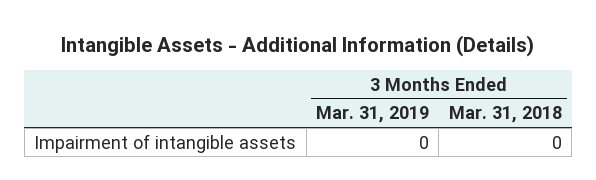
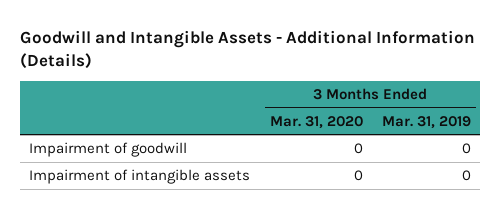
[60,35,534,58] Intangible Assets - Additional Information (Details) -> [19,29,475,70] Goodwill and Intangible Assets - Additional Information (Details)
[448,106,562,124] Mar. 31, 2018 -> none
none -> [269,115,363,129] Mar. 31, 2020
none -> [29,142,188,158] Impairment of goodwill

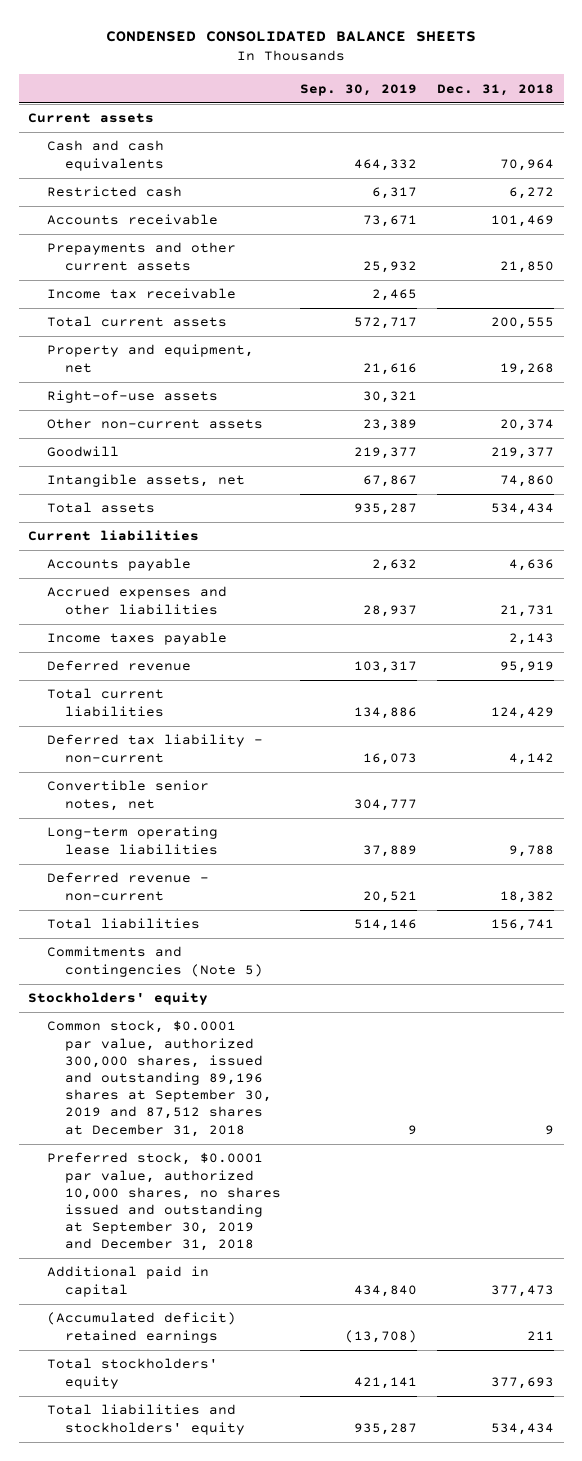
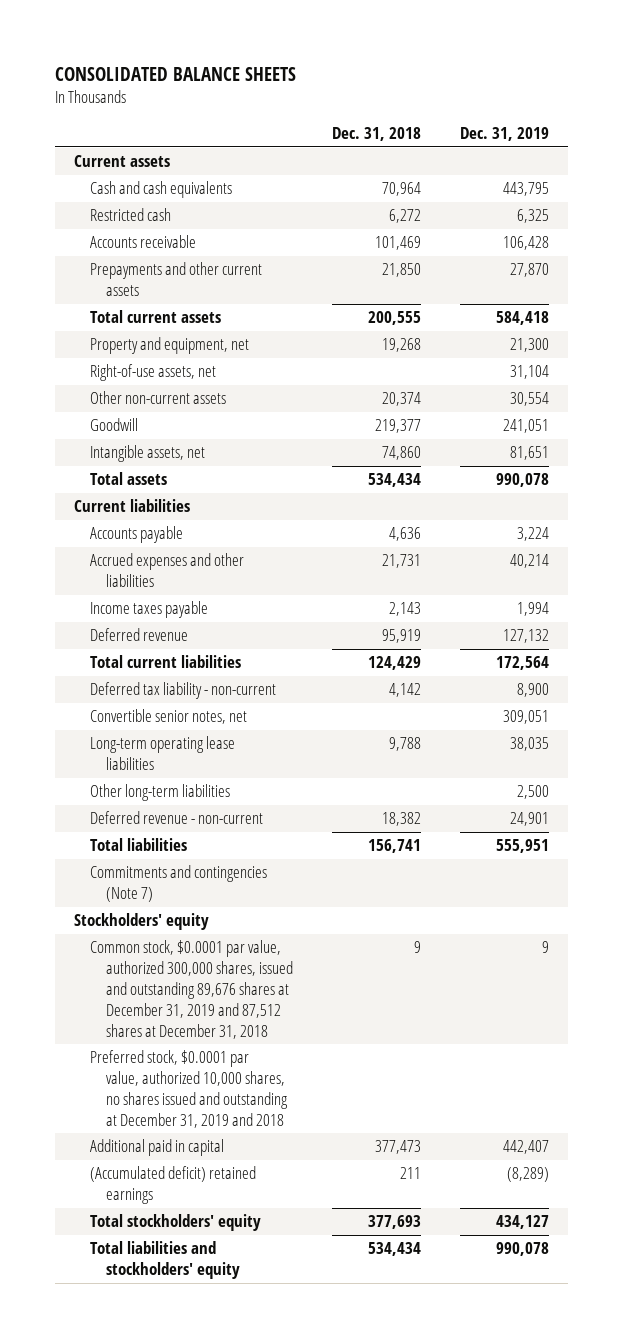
[106,30,477,42] CONDENSED CONSOLIDATED BALANCE SHEETS -> [55,66,297,81] CONSOLIDATED BALANCE SHEETS
[300,83,418,96] Sep. 30, 2019 -> none
none -> [459,127,549,142] Dec. 31, 2019
[46,288,236,300] Income tax receivable -> none
[46,390,218,404] Right-of-use assets -> [90,364,217,382] Right-of-use assets, net
none -> [90,784,231,802] Other long-term liabilities
[46,946,263,977] Commitments and contingencies (Note 5) -> [90,865,268,903] Commitments and contingencies (Note 7)
[46,1020,272,1137] Common stock, $0.0001 par value, authorized 300,000 shares, issued and outstanding 89,196 shares at September 30, 2019 and 87,512 shares at December 31, 2018 -> [90,940,293,1039] Common stock, $0.0001 par value, authorized 300,000 shares, issued and outstanding 89,676 shares at December 31, 2019 and 87,512 shares at December 31, 2018
[46,1152,281,1252] Preferred stock, $0.0001 par value, authorized 10,000 shares, no shares issued and outstanding at September 30, 2019 and December 31, 2018 -> [90,1050,288,1128] Preferred stock, $0.0001 par value, authorized 10,000 shares, no shares issued and outstanding at December 31, 2019 and 2018

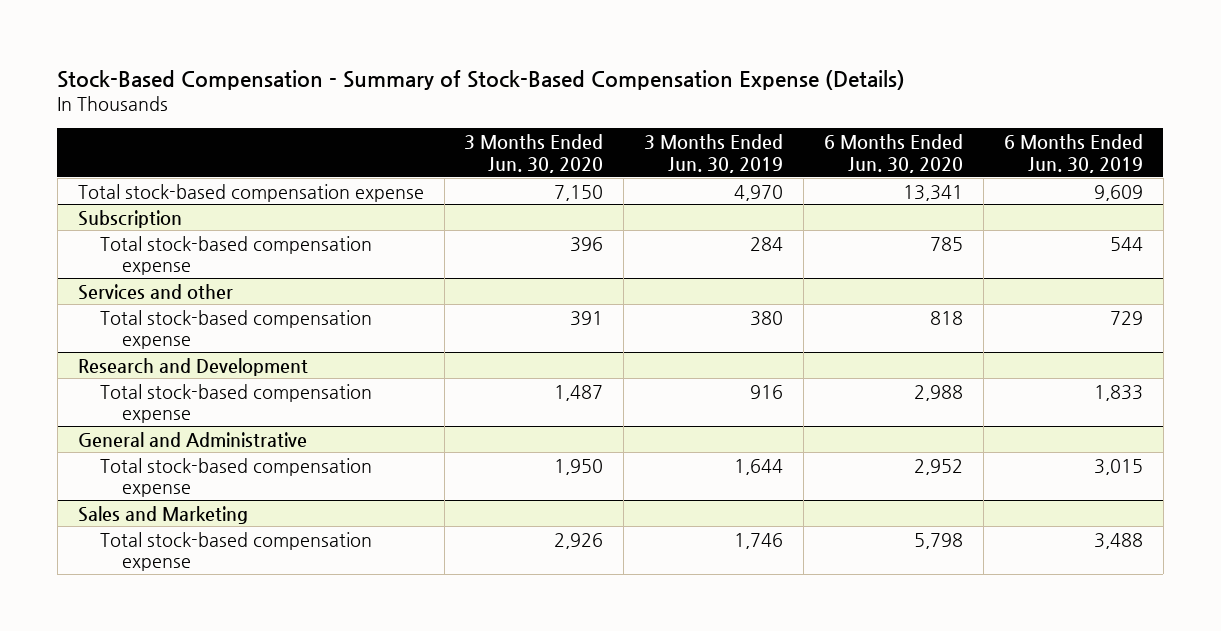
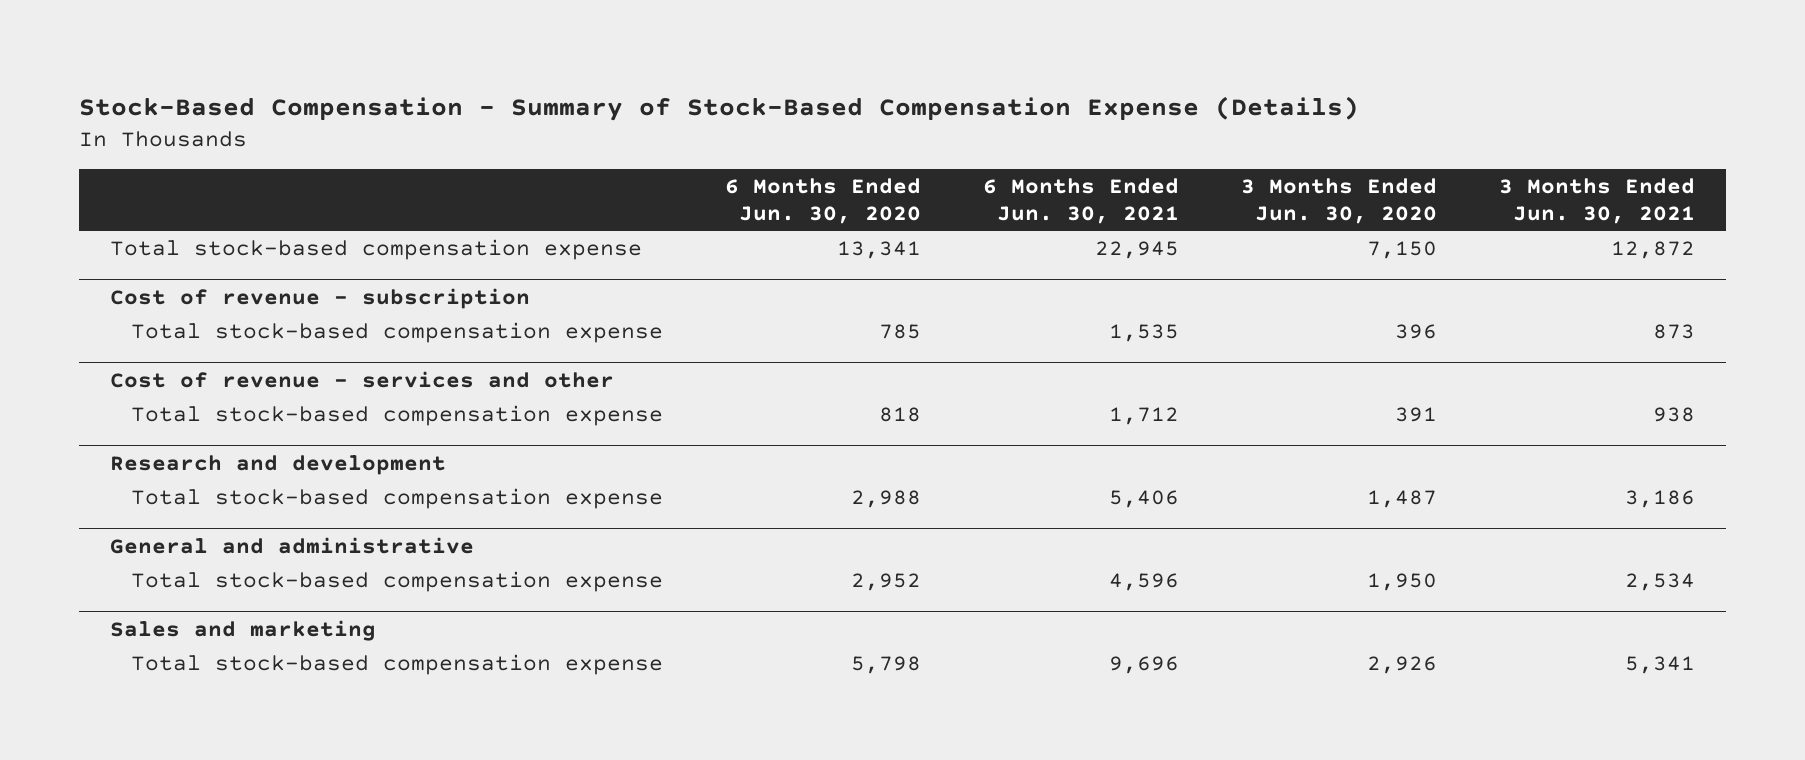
[644,133,784,173] 3 Months Ended Jun. 30, 2019 -> none
[1003,133,1143,173] 6 Months Ended Jun. 30, 2019 -> none
none -> [982,177,1179,224] 6 Months Ended Jun. 30, 2021
none -> [1499,177,1696,224] 3 Months Ended Jun. 30, 2021
[77,209,182,228] Subscription -> none
none -> [110,287,531,309] Cost of revenue - subscription
[77,283,233,300] Services and other -> [110,370,615,388] Cost of revenue - services and other
[77,357,308,376] Research and Development -> [110,454,447,475] Research and development
[77,431,307,447] General and Administrative -> [110,536,475,554] General and administrative
[77,505,248,524] Sales and Marketing -> [110,619,377,641] Sales and marketing

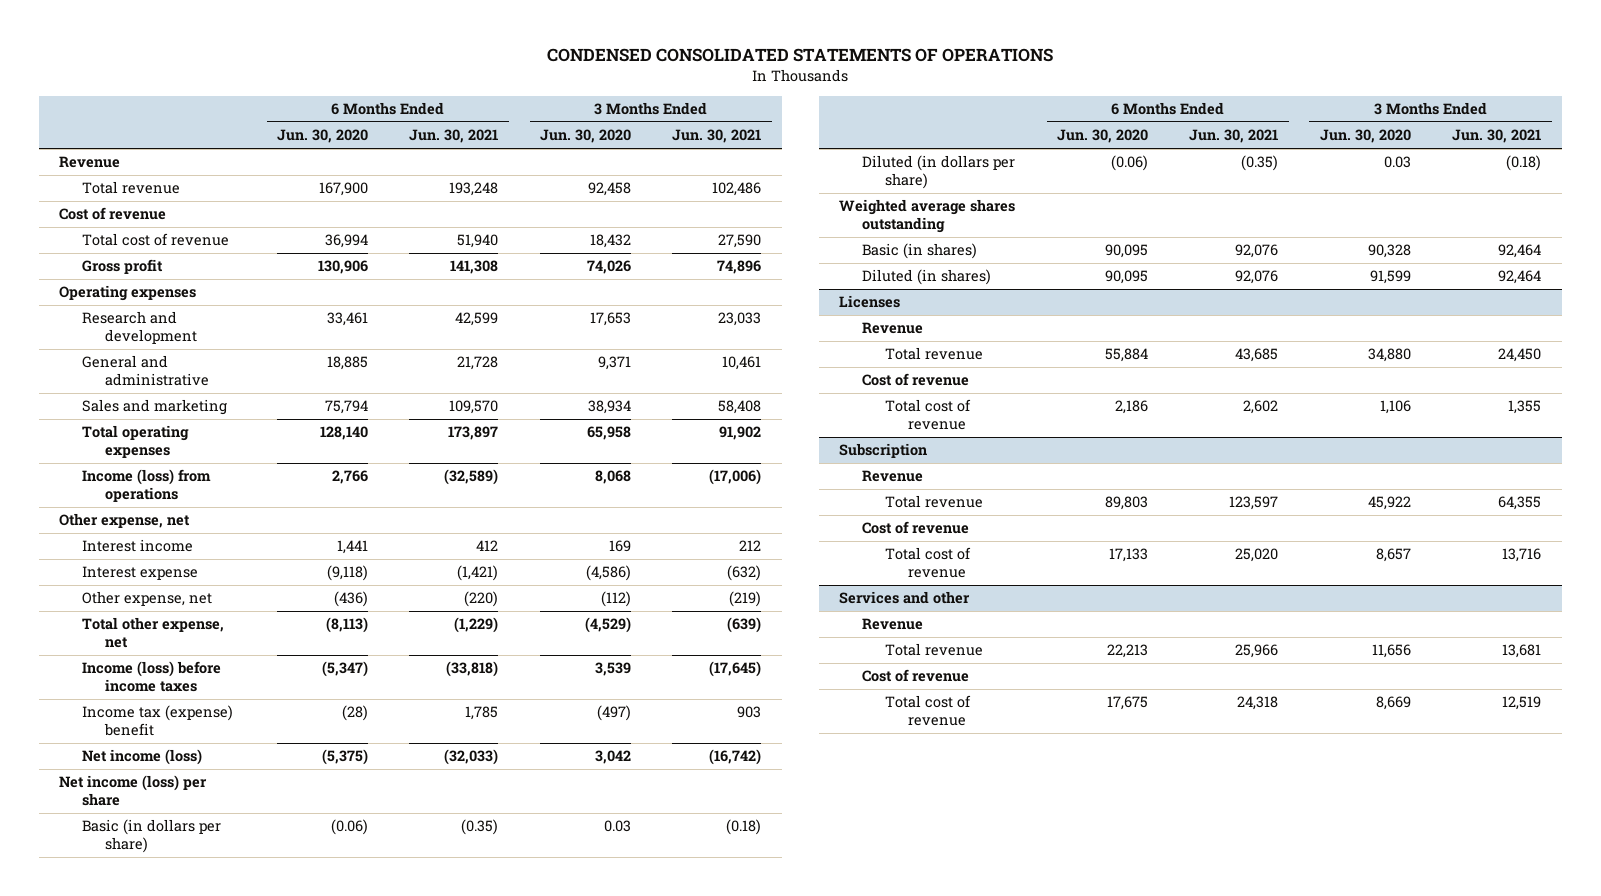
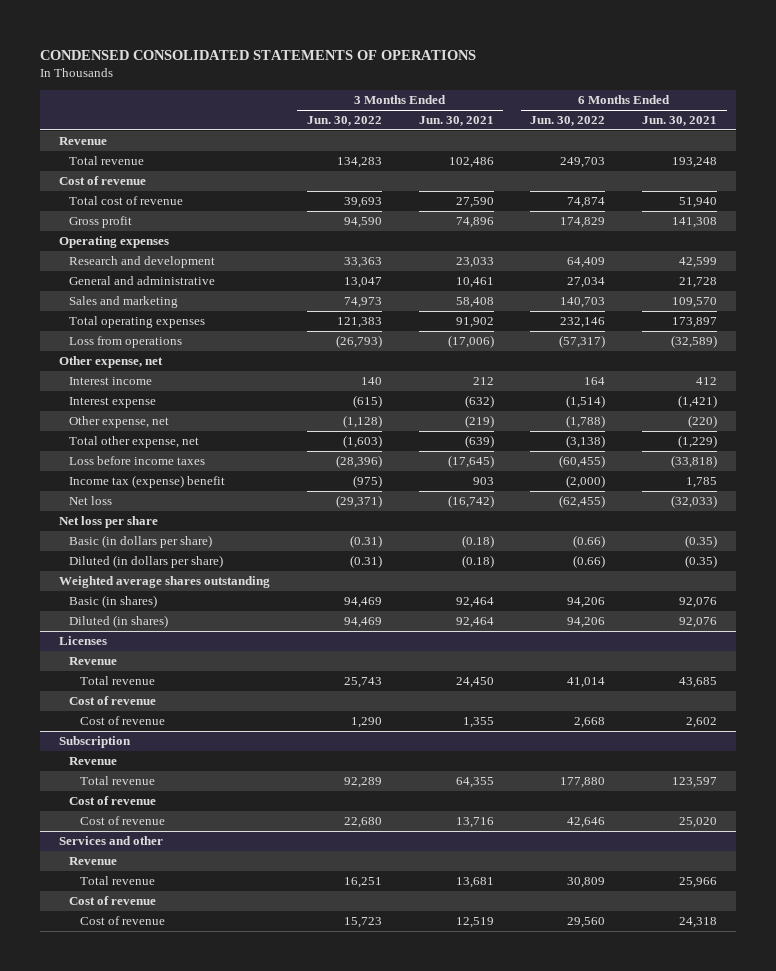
[276,129,368,144] Jun. 30, 2020 -> none
[539,129,631,144] Jun. 30, 2020 -> none
none -> [306,116,382,127] Jun. 30, 2022
none -> [530,116,606,127] Jun. 30, 2022
[82,469,212,503] Income (loss) from operations -> [69,336,183,349] Loss from operations
[82,661,222,693] Income (loss) before income taxes -> [69,456,206,466] Loss before income taxes
[82,749,203,766] Net income (loss) -> [69,496,113,506] Net loss
[59,775,208,807] Net income (loss) per share -> [58,516,158,529] Net loss per share
[884,399,971,431] Total cost of revenue -> [80,716,166,726] Cost of revenue
[884,547,971,579] Total cost of revenue -> [80,816,166,826] Cost of revenue
[884,695,971,727] Total cost of revenue -> [80,916,166,926] Cost of revenue

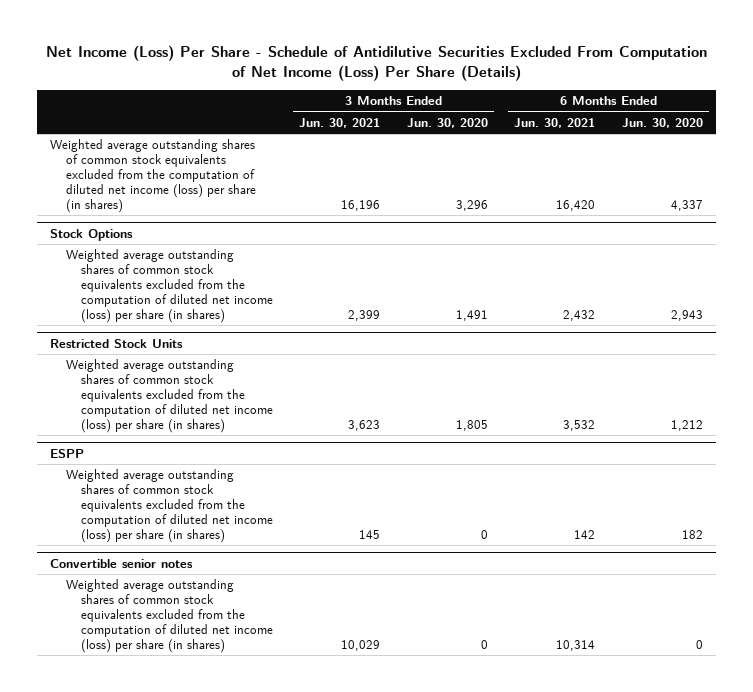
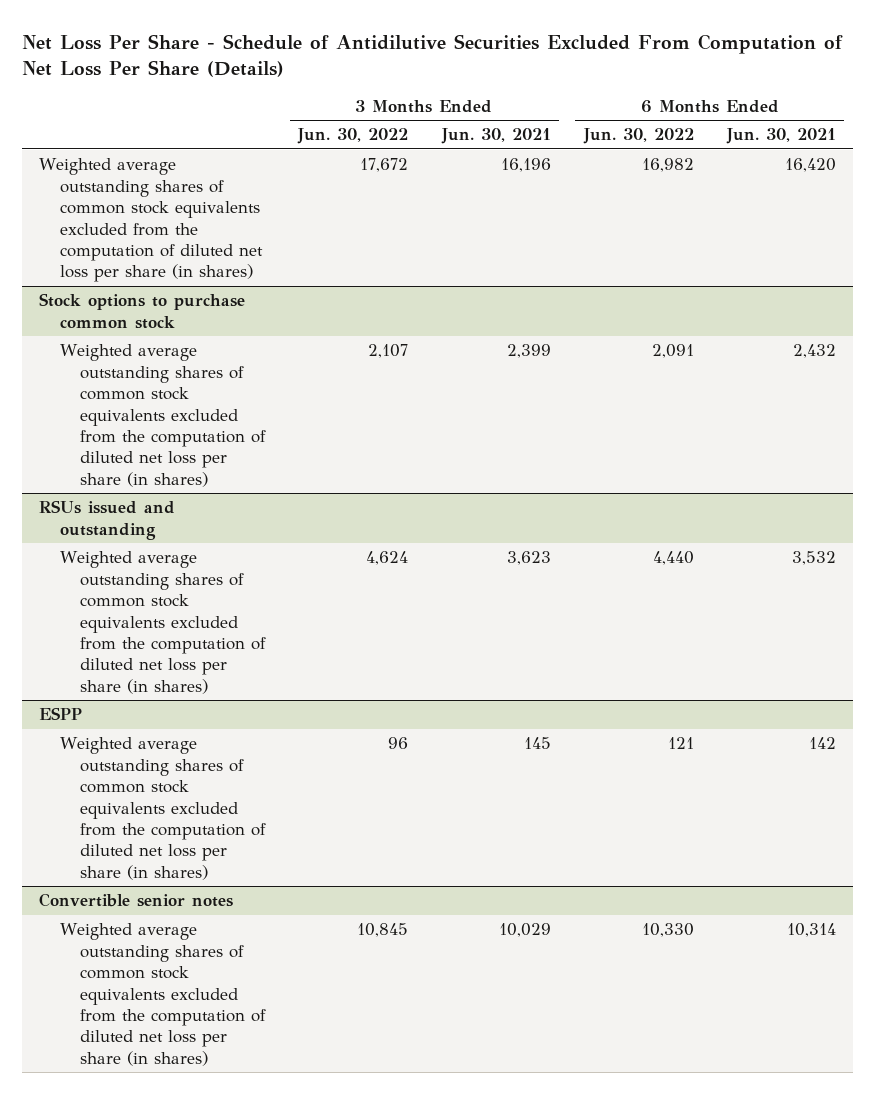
[45,45,707,81] Net Income (Loss) Per Share - Schedule of Antidilutive Securities Excluded From Computation of Net Income (Loss) Per Share (Details) -> [22,33,844,77] Net Loss Per Share - Schedule of Antidilutive Securities Excluded From Computation of Net Loss Per Share (Details)
[406,117,488,128] Jun. 30, 2020 -> none
[621,117,703,128] Jun. 30, 2020 -> none
none -> [297,128,409,145] Jun. 30, 2022
none -> [582,128,694,145] Jun. 30, 2022
[50,139,256,214] Weighted average outstanding shares of common stock equivalents excluded from the computation of diluted net income (loss) per share (in shares) -> [39,158,263,283] Weighted average outstanding shares of common stock equivalents excluded from the computation of diluted net loss per share (in shares)
[50,228,134,241] Stock Options -> [39,293,246,329] Stock options to purchase common stock
[65,249,273,324] Weighted average outstanding shares of common stock equivalents excluded from the computation of diluted net income (loss) per share (in shares) -> [59,344,266,487] Weighted average outstanding shares of common stock equivalents excluded from the computation of diluted net loss per share (in shares)
[50,338,184,348] Restricted Stock Units -> [39,500,176,540] RSUs issued and outstanding
[65,359,273,434] Weighted average outstanding shares of common stock equivalents excluded from the computation of diluted net income (loss) per share (in shares) -> [59,551,266,694] Weighted average outstanding shares of common stock equivalents excluded from the computation of diluted net loss per share (in shares)
[65,469,273,544] Weighted average outstanding shares of common stock equivalents excluded from the computation of diluted net income (loss) per share (in shares) -> [59,737,266,880] Weighted average outstanding shares of common stock equivalents excluded from the computation of diluted net loss per share (in shares)
[65,579,273,654] Weighted average outstanding shares of common stock equivalents excluded from the computation of diluted net income (loss) per share (in shares) -> [59,923,266,1066] Weighted average outstanding shares of common stock equivalents excluded from the computation of diluted net loss per share (in shares)

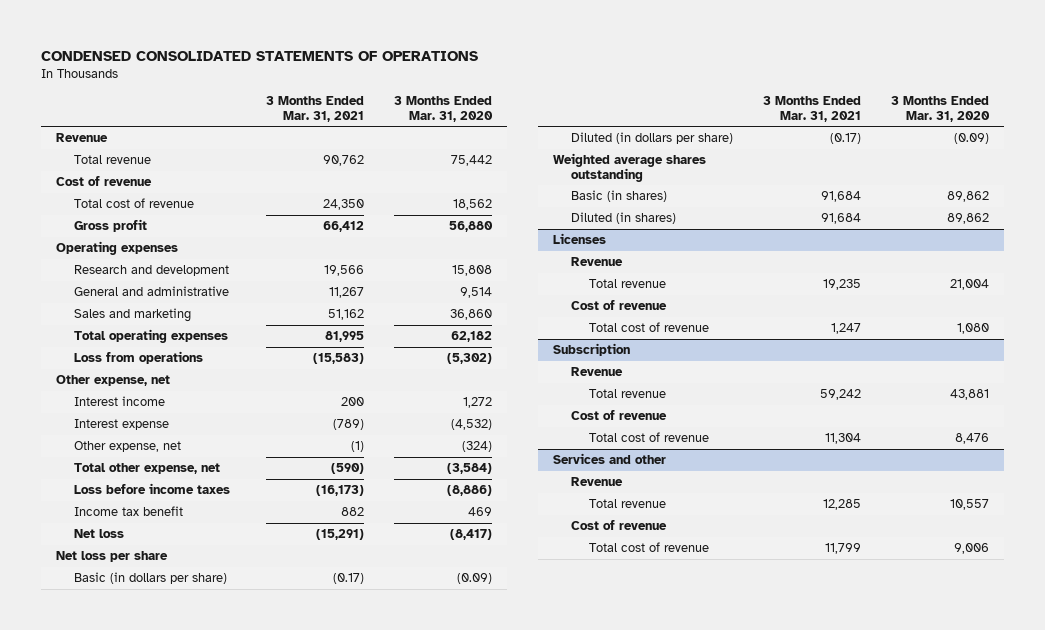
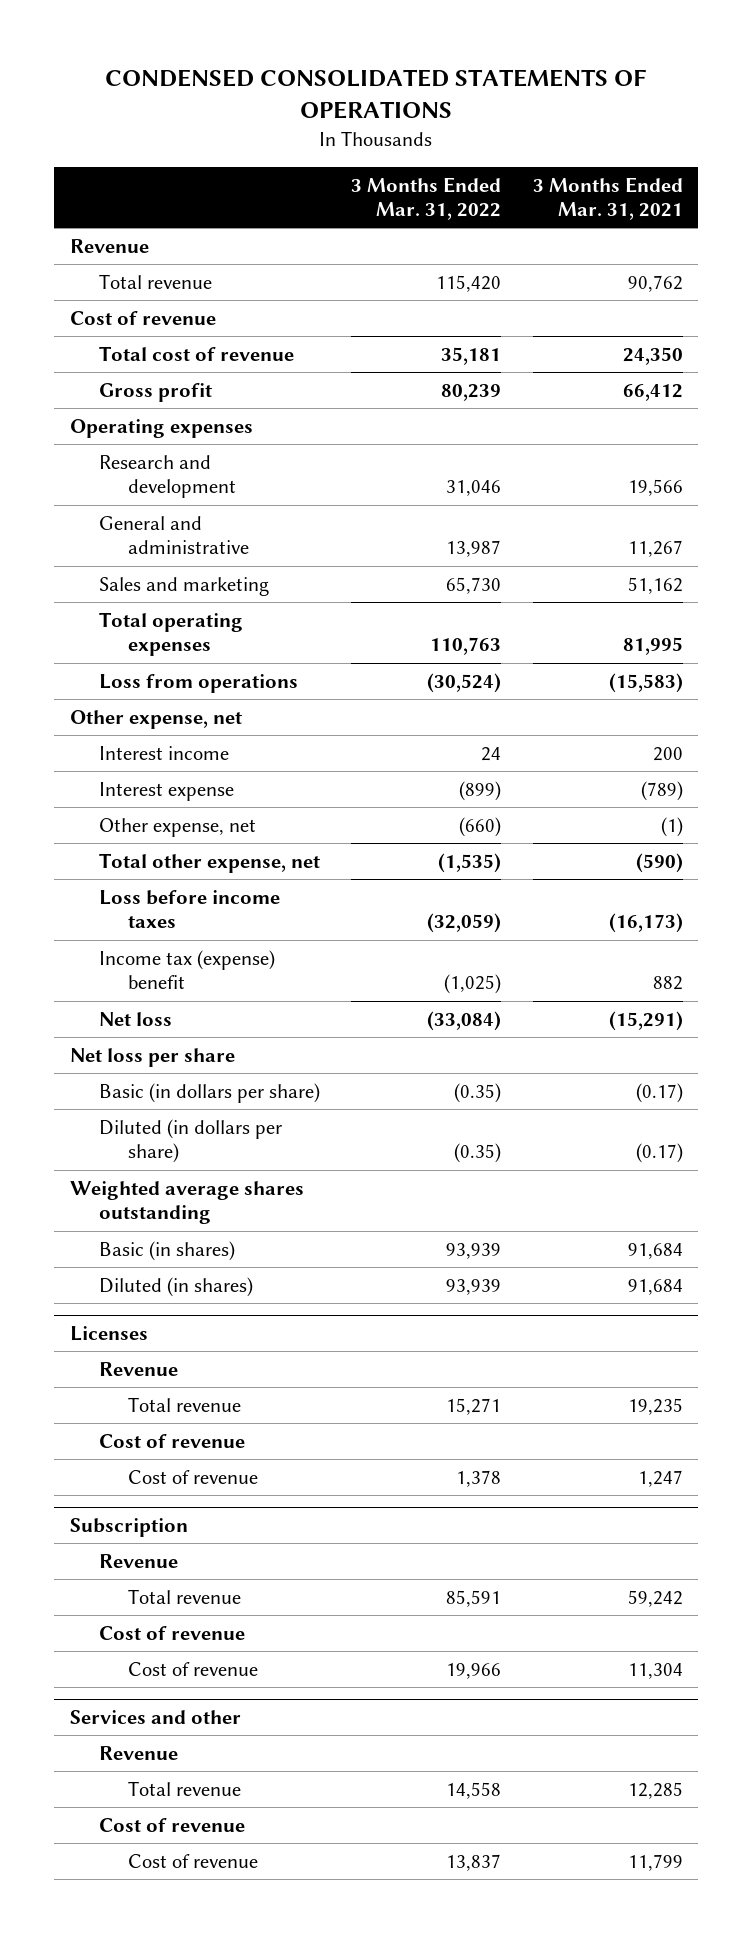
[393,96,493,122] 3 Months Ended Mar. 31, 2020 -> none
none -> [351,176,502,220] 3 Months Ended Mar. 31, 2022
[74,506,184,517] Income tax benefit -> [98,949,275,990] Income tax (expense) benefit
[589,322,710,333] Total cost of revenue -> [127,1469,258,1484] Cost of revenue
[589,432,710,443] Total cost of revenue -> [127,1661,258,1676] Cost of revenue
[589,542,710,553] Total cost of revenue -> [127,1853,258,1868] Cost of revenue

